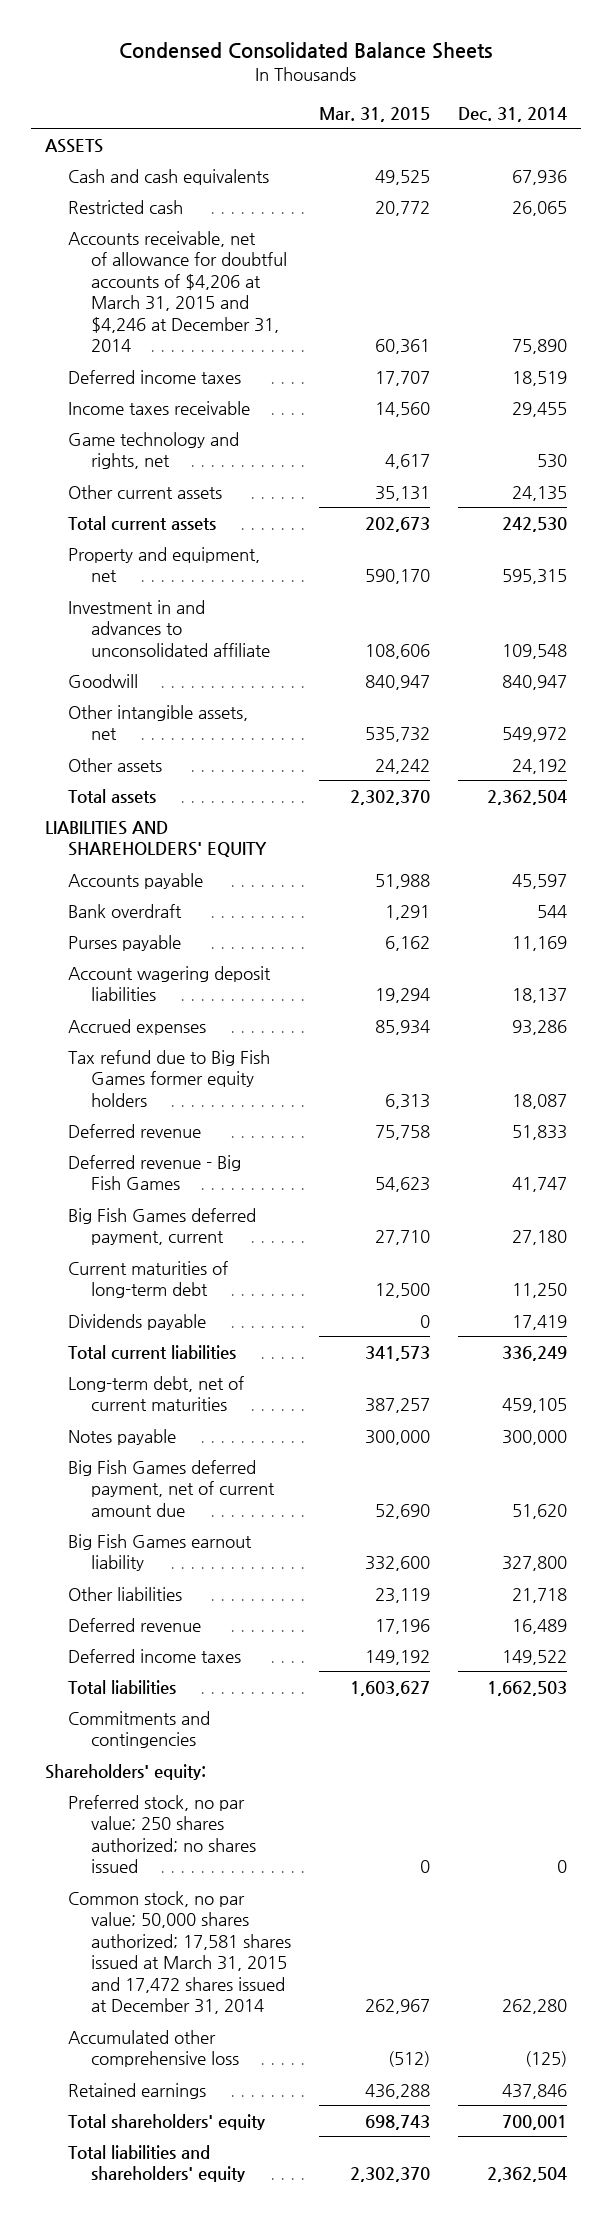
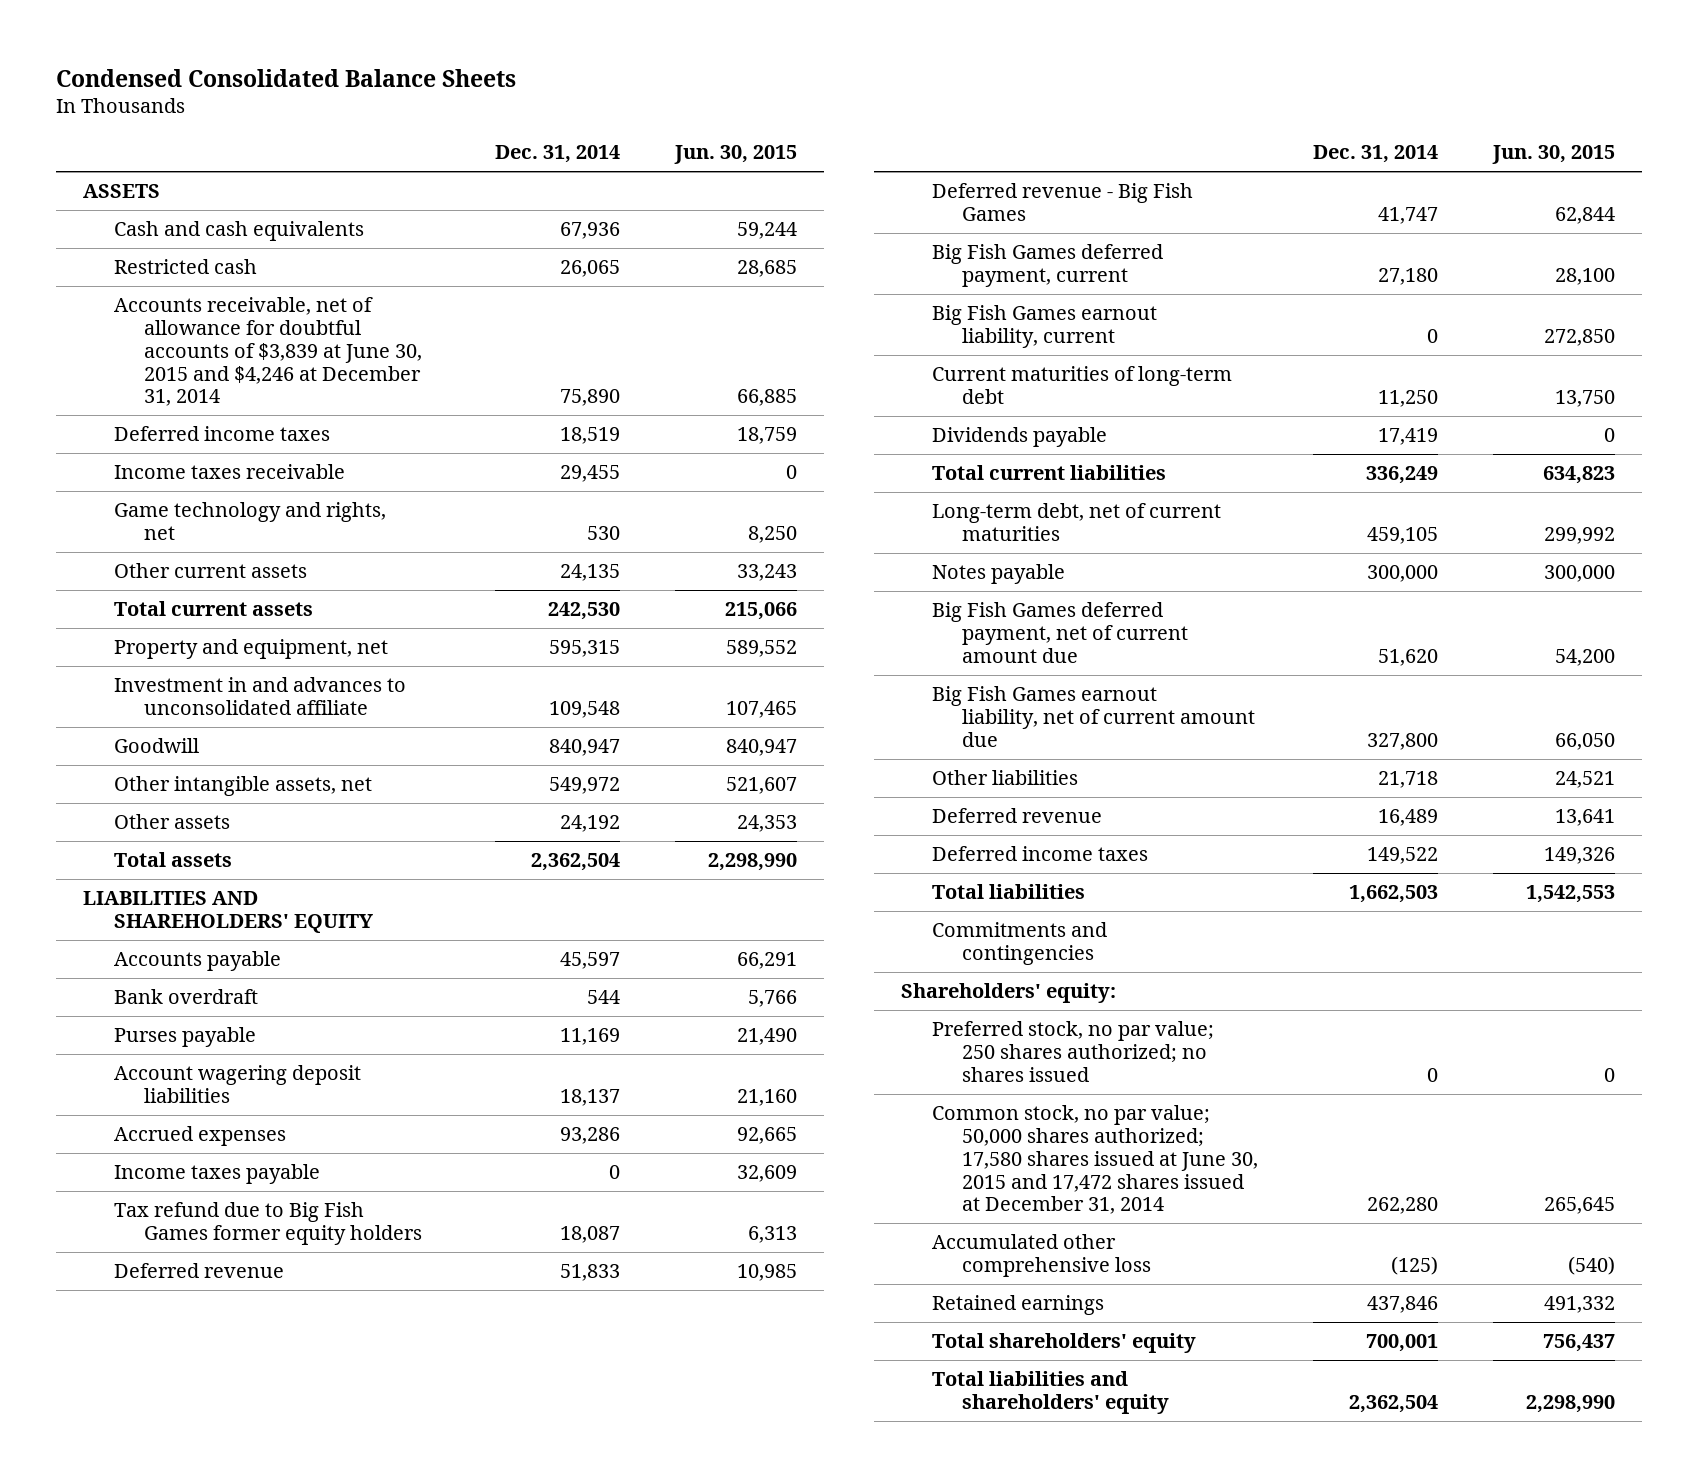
[318,106,430,122] Mar. 31, 2015 -> none
none -> [673,145,797,165] Jun. 30, 2015
[68,230,288,353] Accounts receivable, net of allowance for doubtful accounts of $4,206 at March 31, 2015 and $4,246 at December 31, 2014 -> [113,297,422,407] Accounts receivable, net of allowance for doubtful accounts of $3,839 at June 30, 2015 and $4,246 at December 31, 2014
none -> [113,1164,320,1185] Income taxes payable
none -> [931,305,1157,348] Big Fish Games earnout liability, current
[68,1533,253,1572] Big Fish Games earnout liability -> [931,686,1255,747] Big Fish Games earnout liability, net of current amount due
[68,1890,292,2015] Common stock, no par value; 50,000 shares authorized; 17,581 shares issued at March 31, 2015 and 17,472 shares issued at December 31, 2014 -> [931,1105,1258,1215] Common stock, no par value; 50,000 shares authorized; 17,580 shares issued at June 30, 2015 and 17,472 shares issued at December 31, 2014

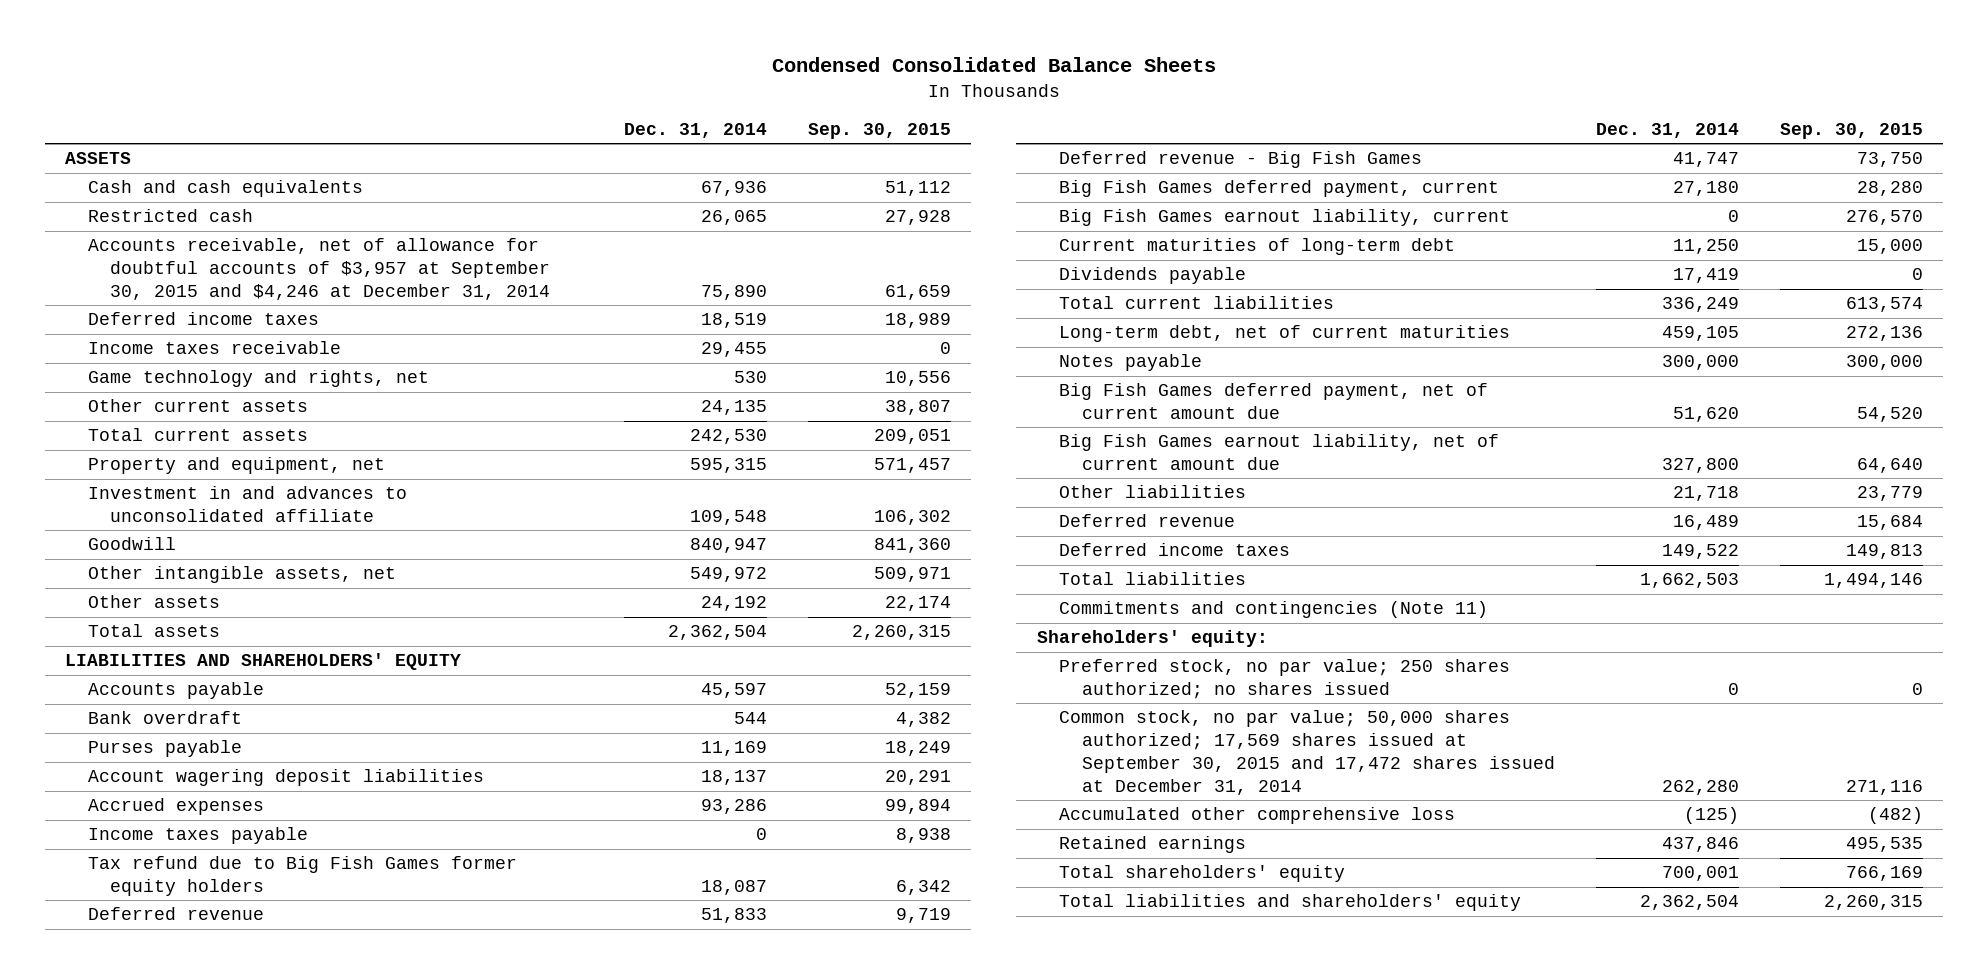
[673,145,797,165] Jun. 30, 2015 -> none
none -> [807,122,951,139] Sep. 30, 2015
[113,297,422,407] Accounts receivable, net of allowance for doubtful accounts of $3,839 at June 30, 2015 and $4,246 at December 31, 2014 -> [87,238,551,300] Accounts receivable, net of allowance for doubtful accounts of $3,957 at September 30, 2015 and $4,246 at December 31, 2014
[931,922,1107,965] Commitments and contingencies -> [1059,601,1489,619] Commitments and contingencies (Note 11)
[931,1105,1258,1215] Common stock, no par value; 50,000 shares authorized; 17,580 shares issued at June 30, 2015 and 17,472 shares issued at December 31, 2014 -> [1059,710,1556,795] Common stock, no par value; 50,000 shares authorized; 17,569 shares issued at September 30, 2015 and 17,472 shares issued at December 31, 2014

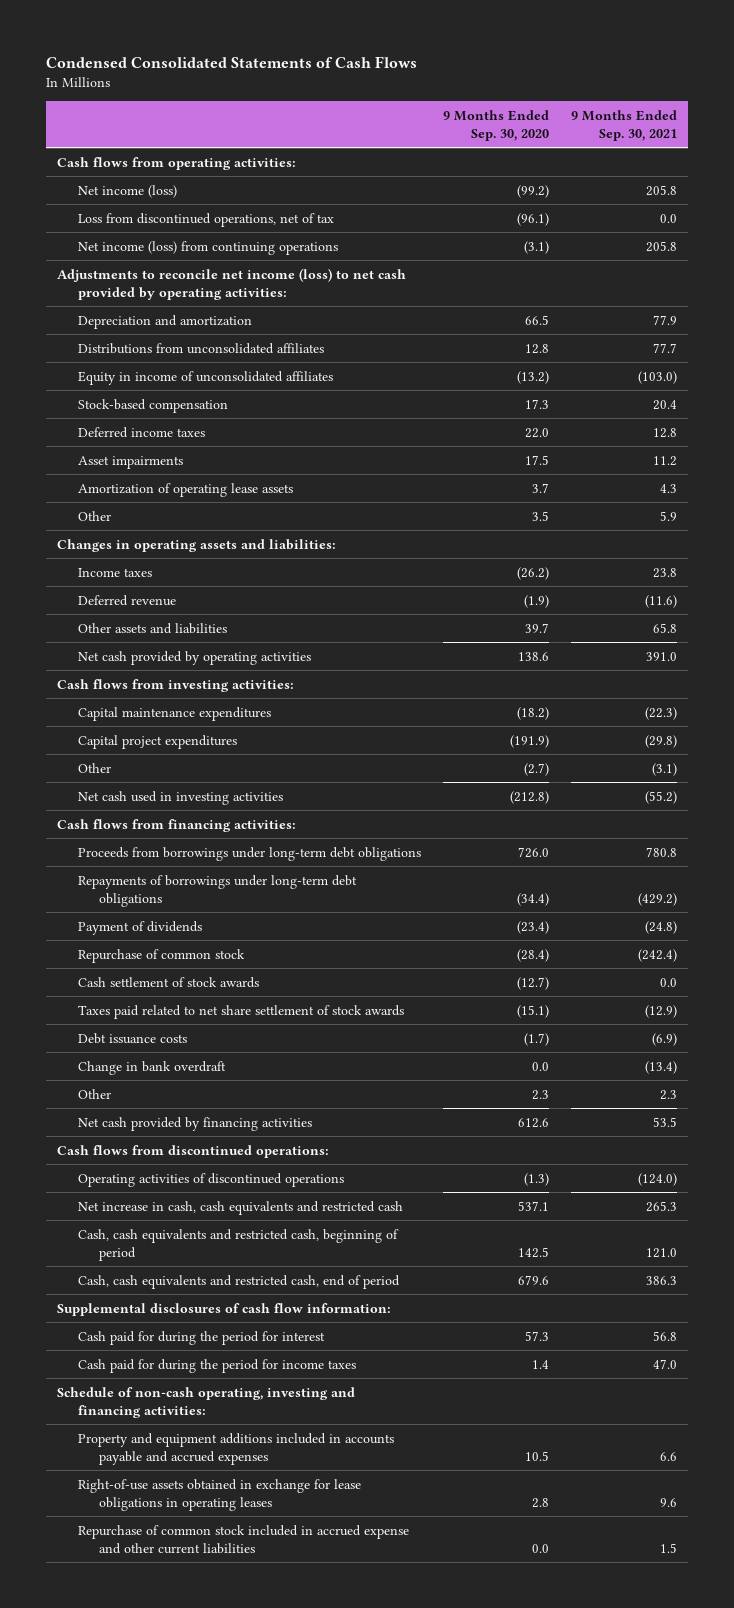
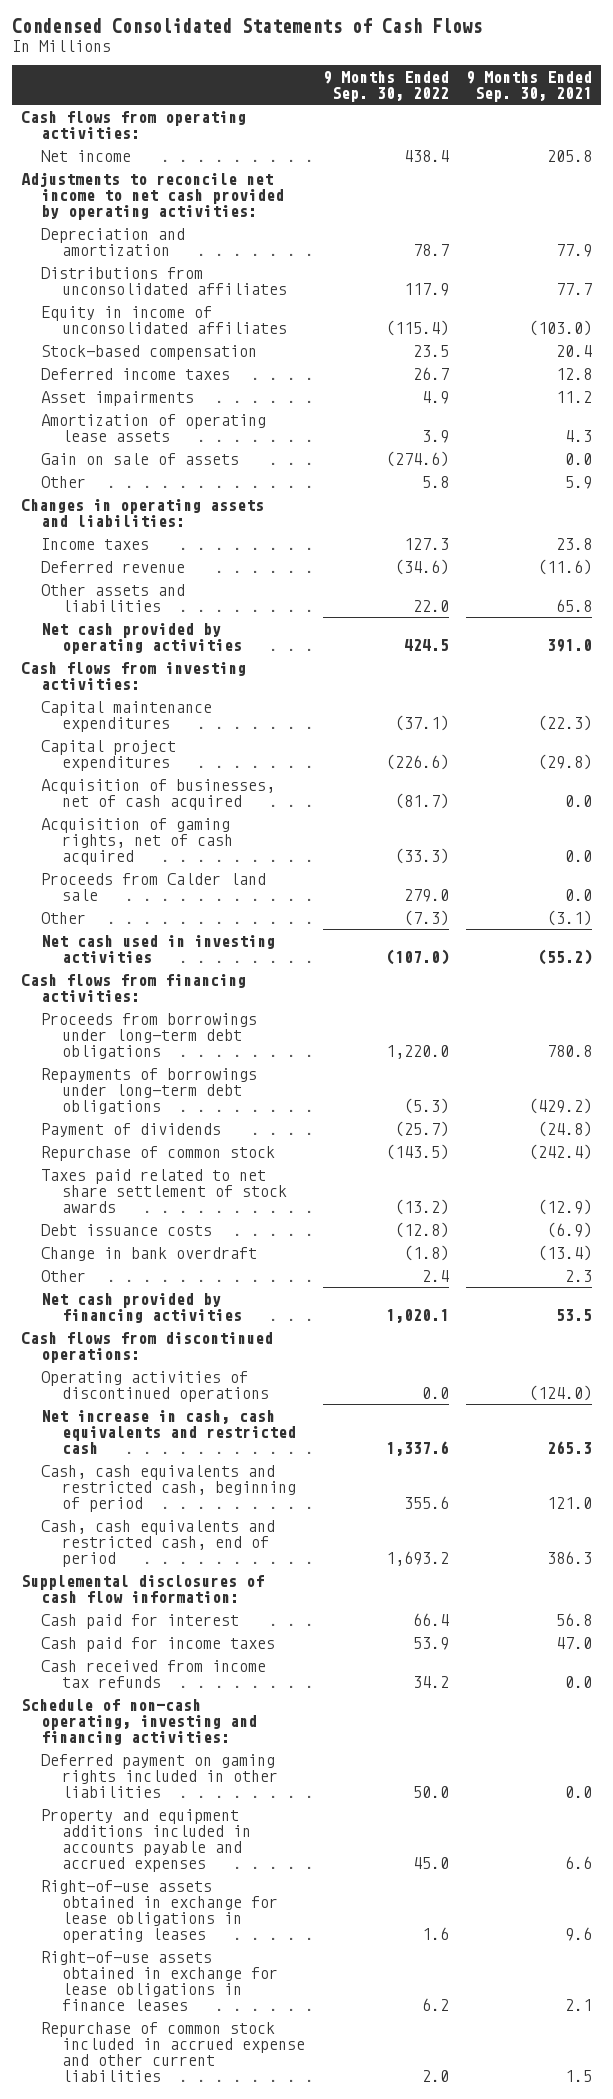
[442,109,549,141] 9 Months Ended Sep. 30, 2020 -> none
none -> [322,71,449,103] 9 Months Ended Sep. 30, 2022
[77,212,334,227] Loss from discontinued operations, net of tax -> none
[77,240,338,255] Net income (loss) from continuing operations -> none
[77,184,177,198] Net income (loss) -> [41,149,132,162] Net income
[57,267,407,300] Adjustments to reconcile net income (loss) to net cash provided by operating activities: -> [20,171,285,220] Adjustments to reconcile net income to net cash provided by operating activities:
none -> [41,452,240,465] Gain on sale of assets
none -> [41,778,276,810] Acquisition of businesses, net of cash acquired
none -> [41,817,234,865] Acquisition of gaming rights, net of cash acquired
none -> [41,872,267,901] Proceeds from Calder land sale
[77,976,259,988] Cash settlement of stock awards -> none
[77,1330,325,1345] Cash paid for during the period for interest -> [41,1613,240,1629] Cash paid for interest
[77,1358,356,1373] Cash paid for during the period for income taxes -> [41,1636,276,1652] Cash paid for income taxes
none -> [41,1659,267,1688] Cash received from income tax refunds
none -> [41,1753,279,1798] Deferred payment on gaming rights included in other liabilities
none -> [41,1950,279,2011] Right-of-use assets obtained in exchange for lease obligations in finance leases

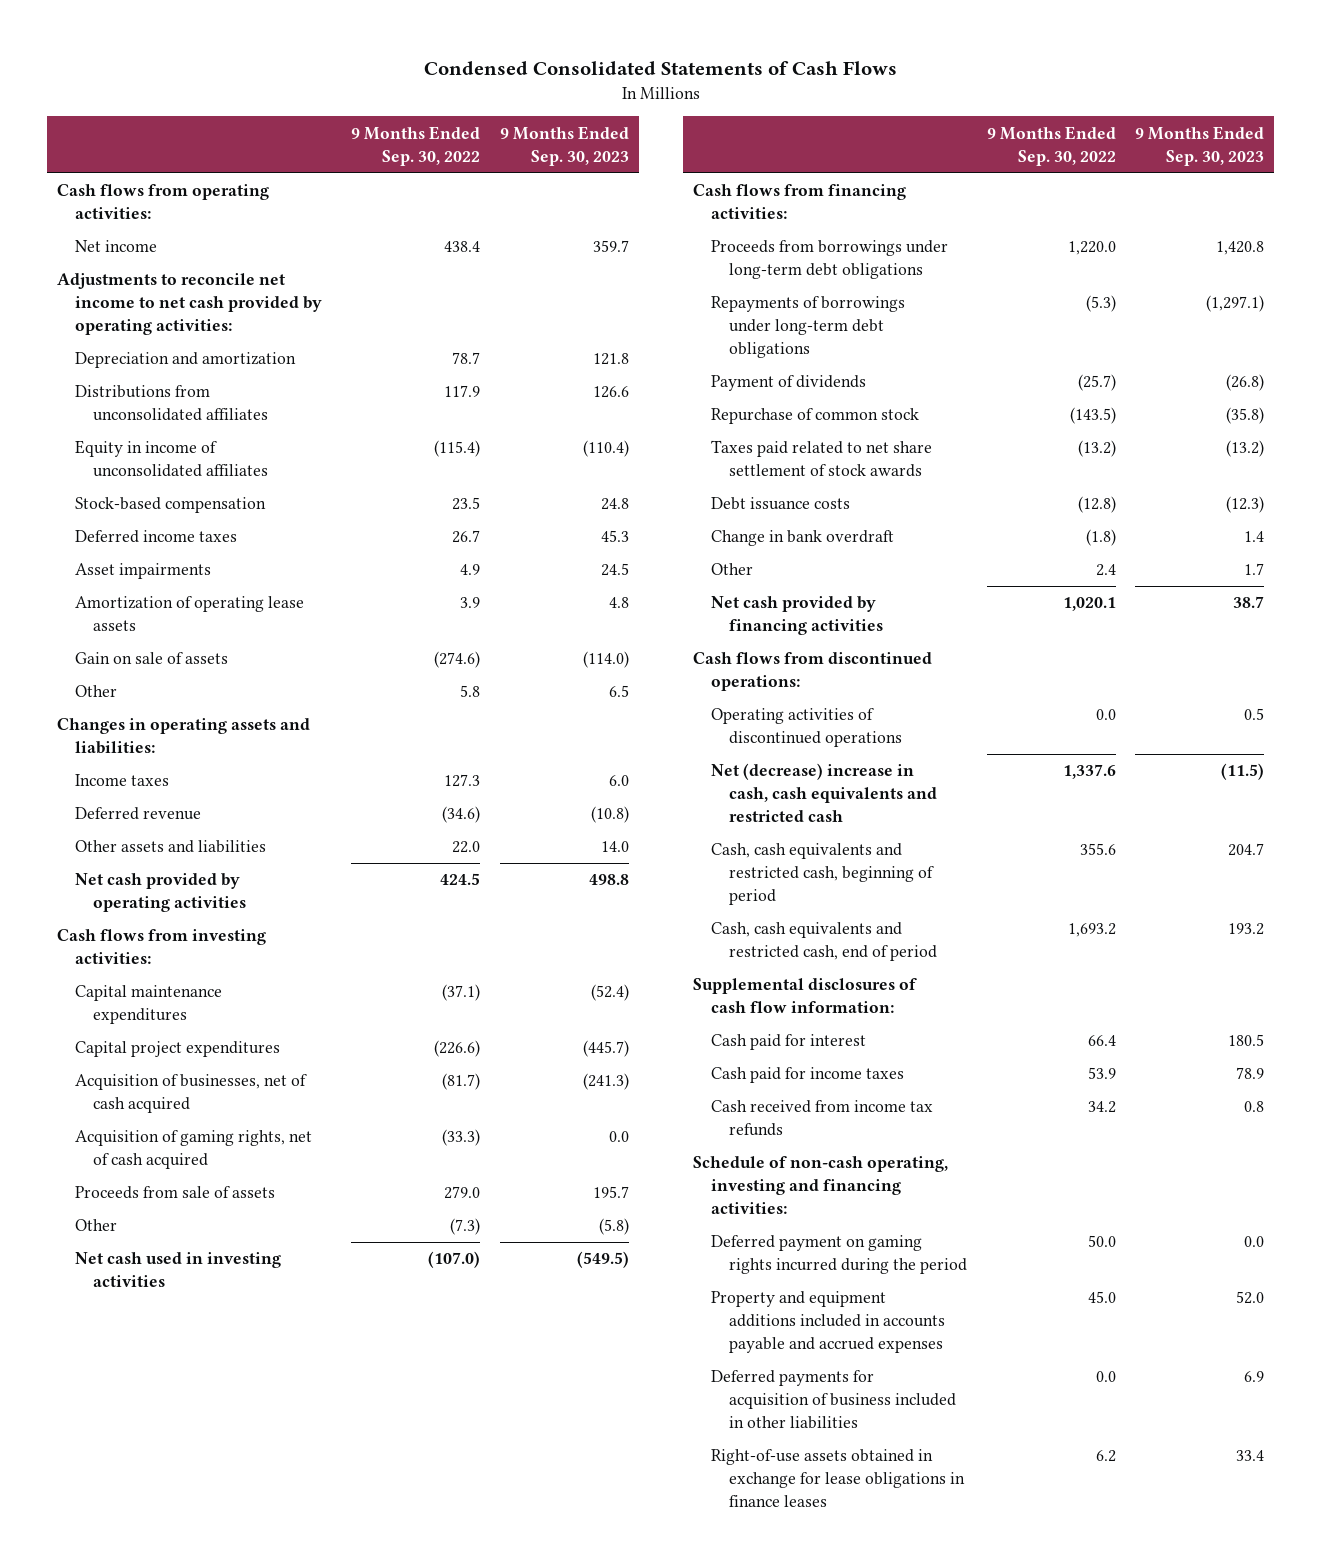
[465,71,592,103] 9 Months Ended Sep. 30, 2021 -> none
none -> [499,125,629,166] 9 Months Ended Sep. 30, 2023
[41,872,267,901] Proceeds from Calder land sale -> [75,1186,276,1200] Proceeds from sale of assets
[41,1409,297,1454] Net increase in cash, cash equivalents and restricted cash -> [710,763,937,823] Net (decrease) increase in cash, cash equivalents and restricted cash
[41,1753,279,1798] Deferred payment on gaming rights included in other liabilities -> [710,1235,967,1275] Deferred payment on gaming rights incurred during the period
[41,1879,279,1943] Right-of-use assets obtained in exchange for lease obligations in operating leases -> none
none -> [710,1370,956,1430] Deferred payments for acquisition of business included in other liabilities
[41,2021,306,2082] Repurchase of common stock included in accrued expense and other current liabilities -> none

